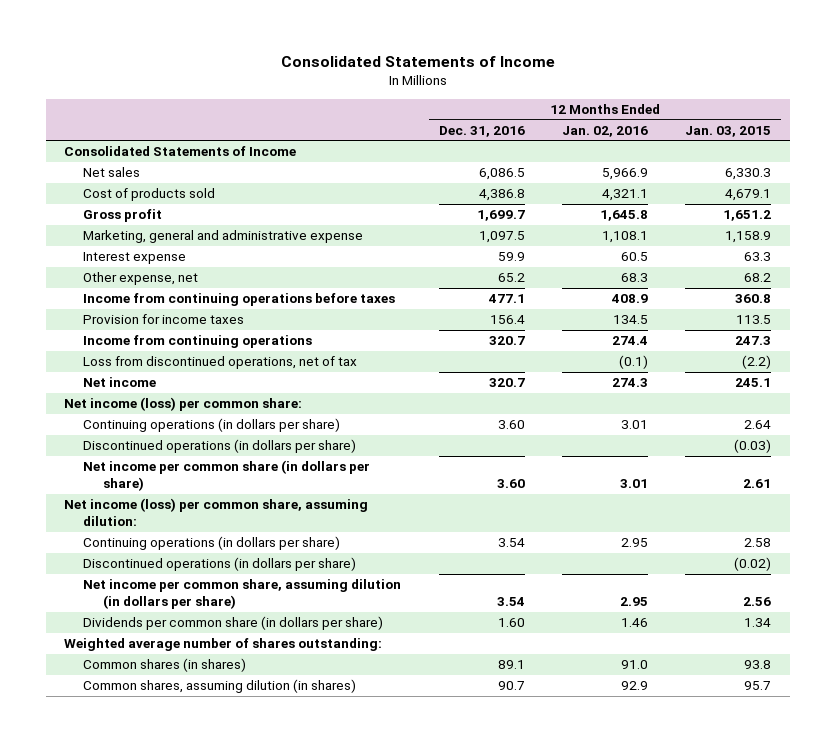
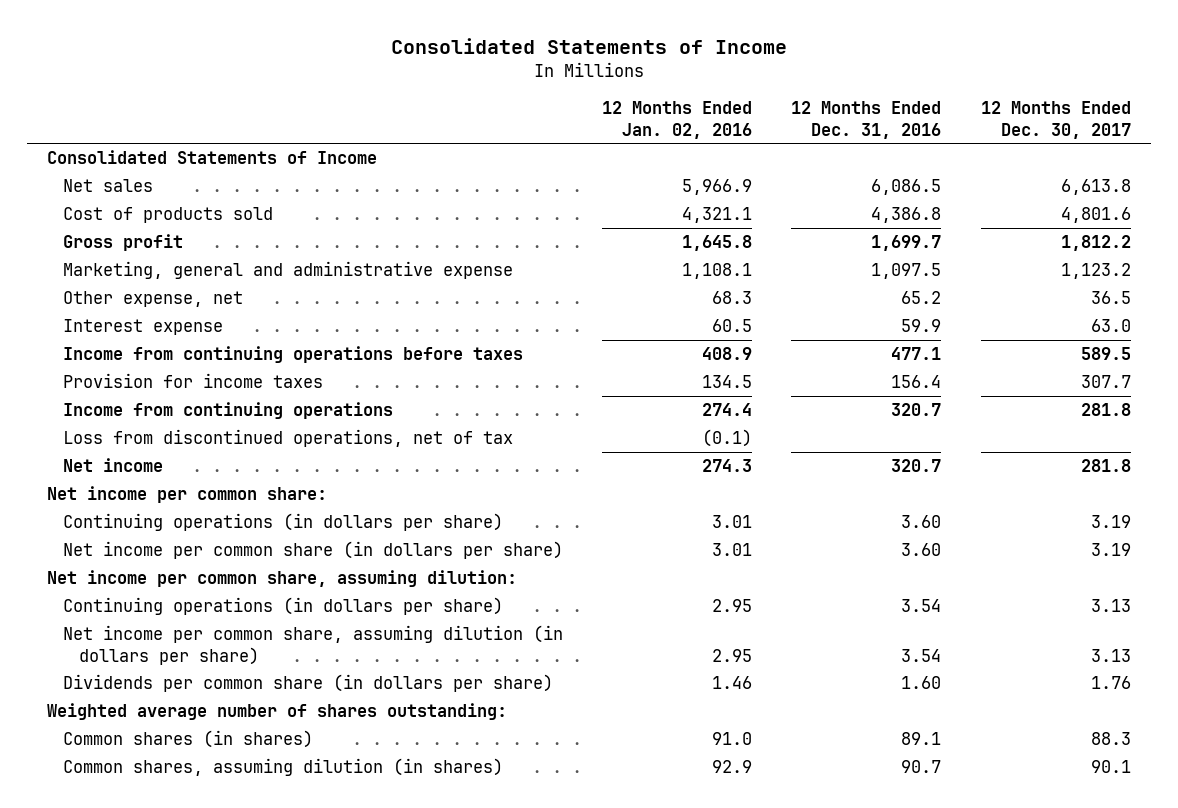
[685,125,772,137] Jan. 03, 2015 -> none
none -> [980,101,1131,139] 12 Months Ended Dec. 30, 2017
[83,252,187,265] Interest expense -> [62,319,223,336] Interest expense
[64,397,303,412] Net income (loss) per common share: -> [46,486,327,504] Net income per common share:
[83,439,357,454] Discontinued operations (in dollars per share) -> none
[64,498,369,527] Net income (loss) per common share, assuming dilution: -> [46,570,517,588] Net income per common share, assuming dilution:
[83,557,357,572] Discontinued operations (in dollars per share) -> none

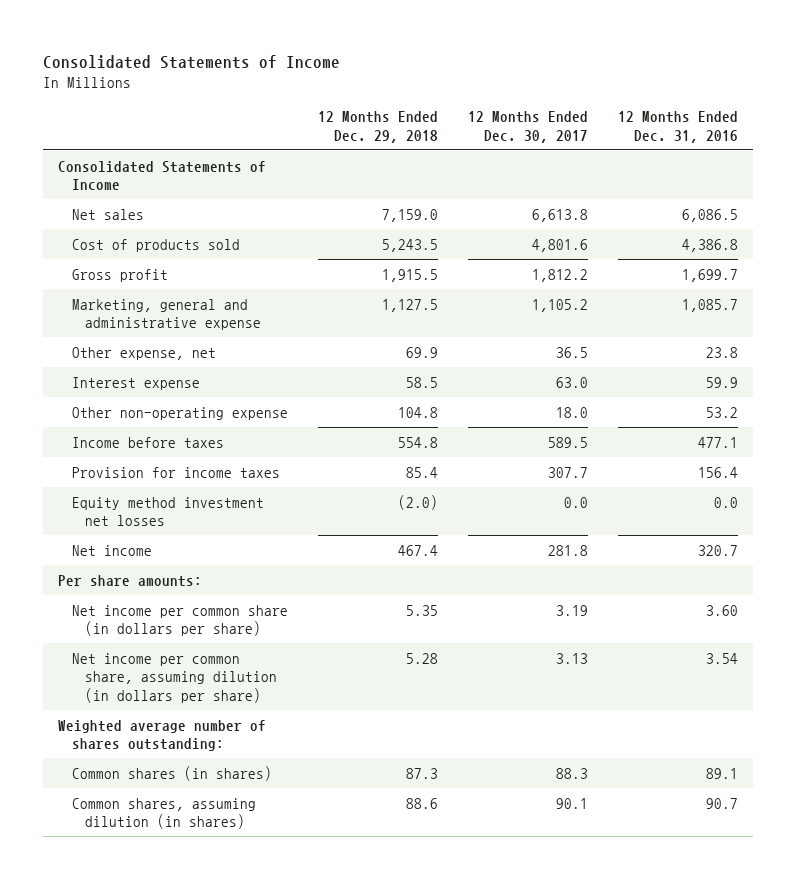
[602,101,753,139] 12 Months Ended Jan. 02, 2016 -> none
none -> [317,111,438,143] 12 Months Ended Dec. 29, 2018
[871,263,942,280] 1,097.5 -> [681,298,738,312] 1,085.7
[1060,263,1131,280] 1,123.2 -> [531,298,588,312] 1,105.2
[901,291,942,305] 65.2 -> [705,346,738,358] 23.8
none -> [71,406,288,420] Other non-operating expense
[62,346,523,364] Income from continuing operations before taxes -> [71,436,224,448] Income before taxes
[62,402,393,420] Income from continuing operations -> none
[62,429,513,448] Loss from discontinued operations, net of tax -> none
none -> [71,496,264,527] Equity method investment net losses
[46,486,327,504] Net income per common share: -> none
[62,513,503,532] Continuing operations (in dollars per share) -> none
none -> [58,574,203,587] Per share amounts:
[46,570,517,588] Net income per common share, assuming dilution: -> none
[62,597,503,616] Continuing operations (in dollars per share) -> none
[62,674,553,693] Dividends per common share (in dollars per share) -> none

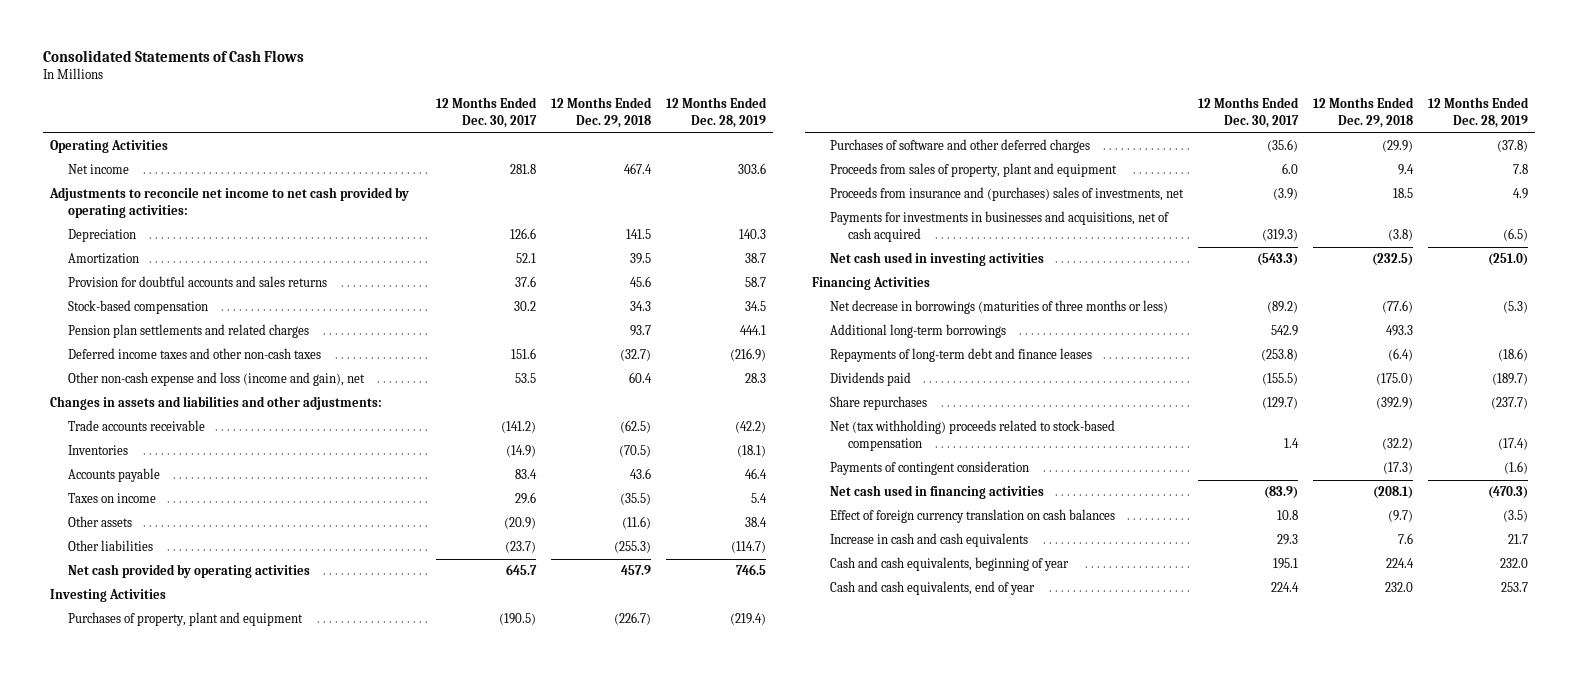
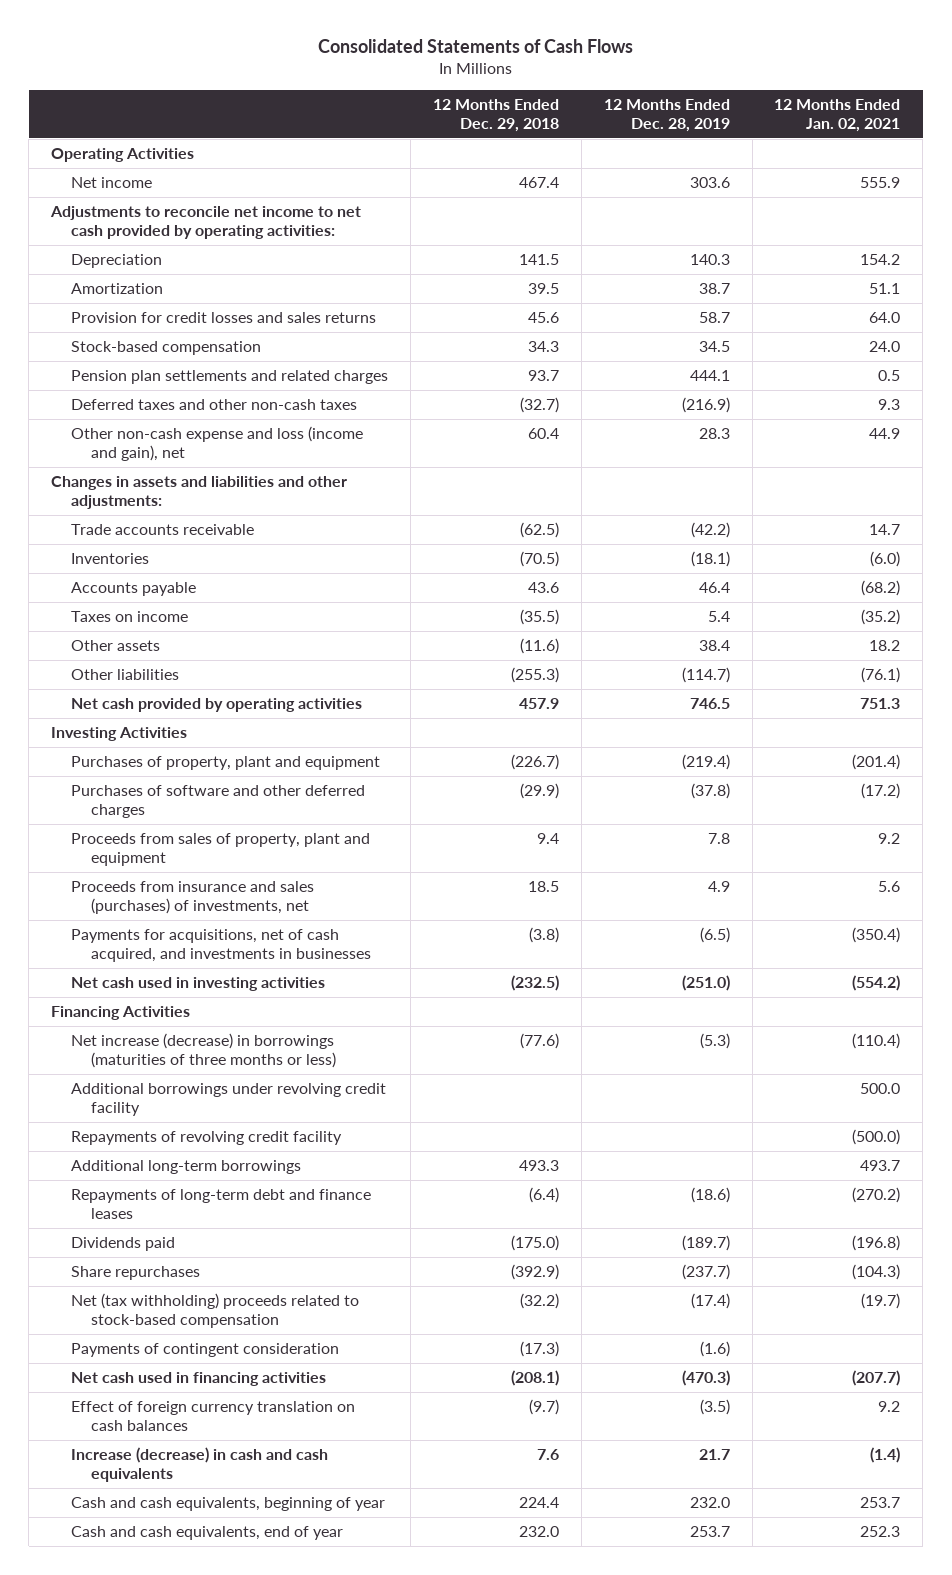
[435,97,537,128] 12 Months Ended Dec. 30, 2017 -> none
none -> [774,98,901,133] 12 Months Ended Jan. 02, 2021
[67,276,327,288] Provision for doubtful accounts and sales returns -> [71,312,377,324] Provision for credit losses and sales returns
[67,348,321,360] Deferred income taxes and other non-cash taxes -> [71,399,358,411] Deferred taxes and other non-cash taxes
[829,187,1184,202] Proceeds from insurance and (purchases) sales of investments, net -> [71,881,315,915] Proceeds from insurance and sales (purchases) of investments, net
[829,211,1169,242] Payments for investments in businesses and acquisitions, net of cash acquired -> [71,929,371,963] Payments for acquisitions, net of cash acquired, and investments in businesses
[829,300,1168,315] Net decrease in borrowings (maturities of three months or less) -> [71,1033,336,1069] Net increase (decrease) in borrowings (maturities of three months or less)
none -> [71,1083,387,1117] Additional borrowings under revolving credit facility
none -> [71,1131,343,1146] Repayments of revolving credit facility
[829,533,1028,548] Increase in cash and cash equivalents -> [71,1447,329,1483] Increase (decrease) in cash and cash equivalents

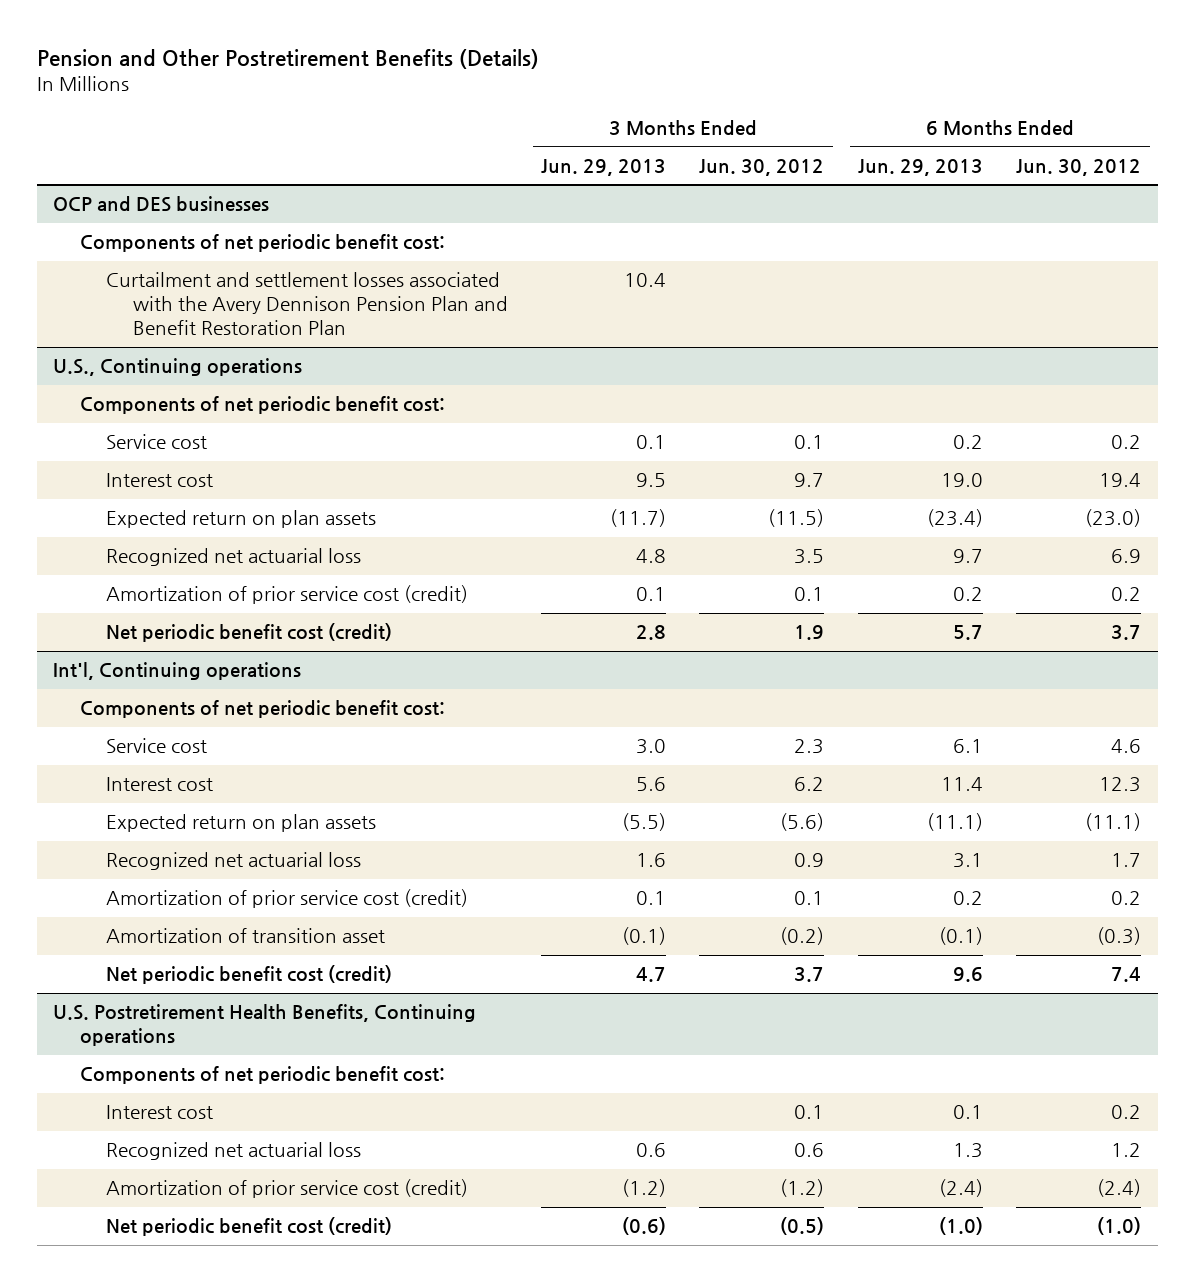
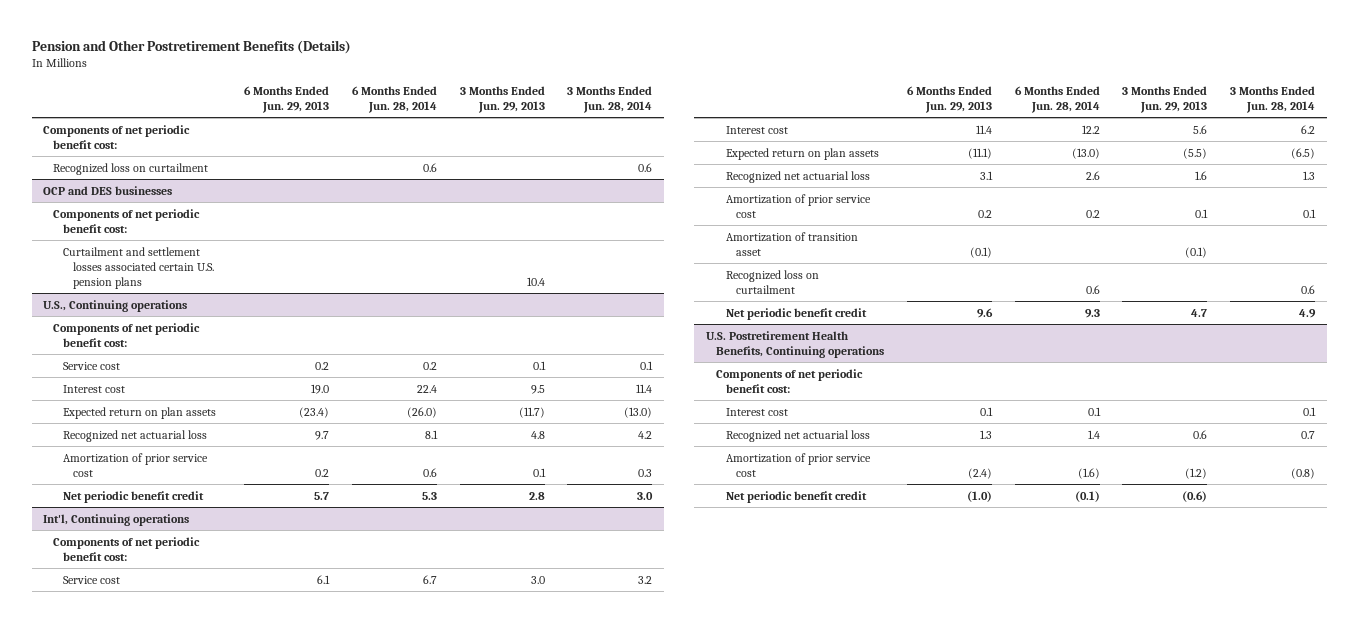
[699,158,825,176] Jun. 30, 2012 -> none
[1016,158,1142,176] Jun. 30, 2012 -> none
none -> [351,85,437,113] 6 Months Ended Jun. 28, 2014
none -> [567,85,653,113] 3 Months Ended Jun. 28, 2014
none -> [43,124,191,149] Components of net periodic benefit cost:
none -> [53,162,209,175] Recognized loss on curtailment
[106,272,508,336] Curtailment and settlement losses associated with the Avery Dennison Pension Plan and Benefit Restoration Plan -> [63,246,215,289] Curtailment and settlement losses associated certain U.S. pension plans
[106,585,469,605] Amortization of prior service cost (credit) -> [63,452,209,477] Amortization of prior service cost
[106,623,393,643] Net periodic benefit cost (credit) -> [63,490,205,503] Net periodic benefit credit
[106,889,469,909] Amortization of prior service cost (credit) -> [726,193,872,218] Amortization of prior service cost
none -> [726,269,820,294] Recognized loss on curtailment
[106,965,393,985] Net periodic benefit cost (credit) -> [726,307,868,320] Net periodic benefit credit
[106,1179,469,1199] Amortization of prior service cost (credit) -> [726,452,872,477] Amortization of prior service cost
[106,1217,393,1237] Net periodic benefit cost (credit) -> [726,490,868,503] Net periodic benefit credit

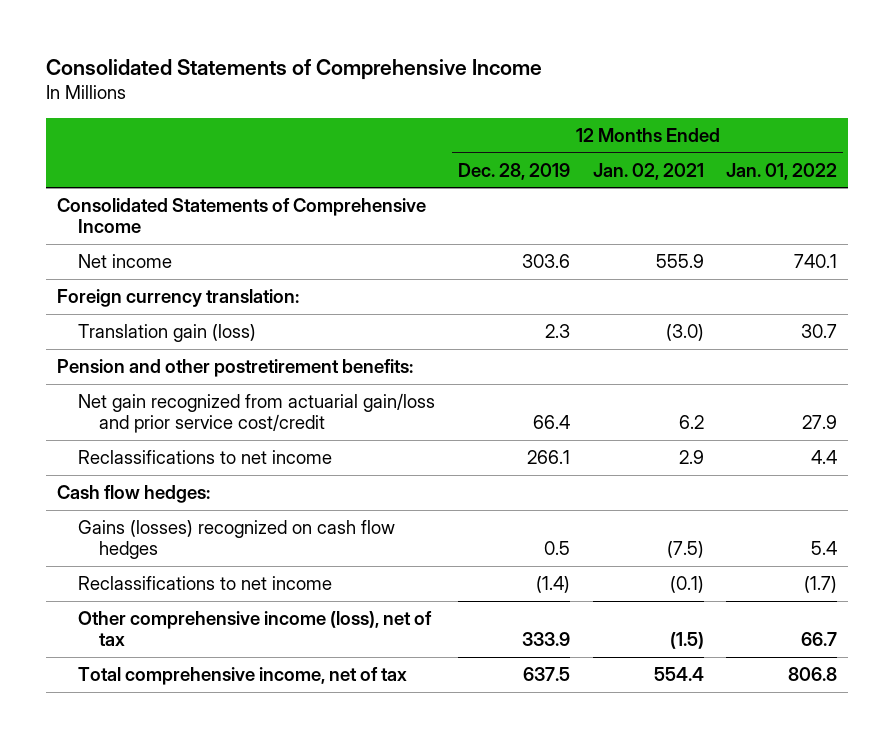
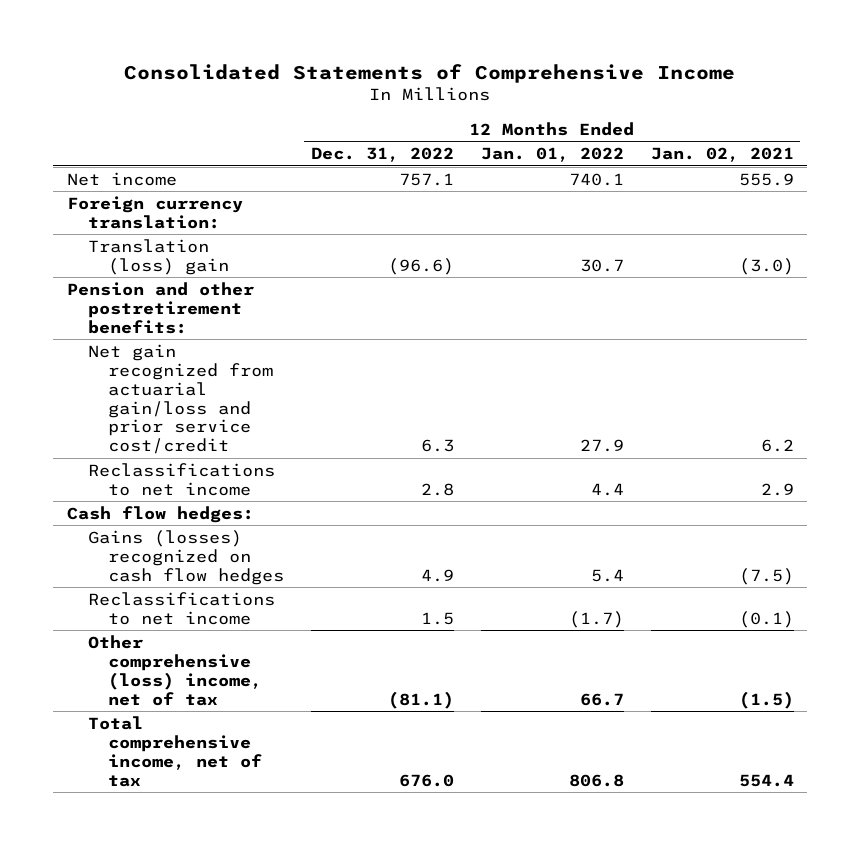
[457,162,570,180] Dec. 28, 2019 -> none
none -> [311,147,455,163] Dec. 31, 2022
[57,198,427,234] Consolidated Statements of Comprehensive Income -> none
[78,324,257,343] Translation gain (loss) -> [87,238,230,275] Translation (loss) gain
[78,611,433,647] Other comprehensive income (loss), net of tax -> [87,634,263,706] Other comprehensive (loss) income, net of tax

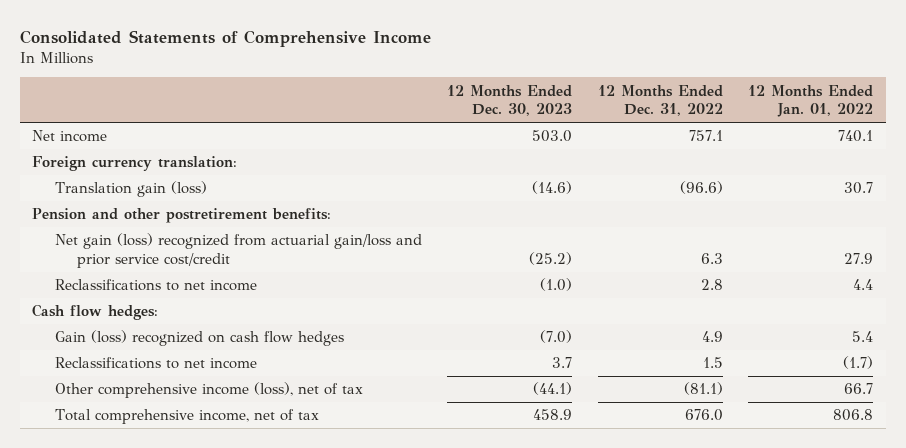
[650,147,794,163] Jan. 02, 2021 -> none
none -> [447,84,573,117] 12 Months Ended Dec. 30, 2023
[87,238,230,275] Translation (loss) gain -> [54,181,207,198] Translation gain (loss)
[87,343,274,455] Net gain recognized from actuarial gain/loss and prior service cost/credit -> [54,233,422,268] Net gain (loss) recognized from actuarial gain/loss and prior service cost/credit
[87,529,285,585] Gains (losses) recognized on cash flow hedges -> [54,330,344,347] Gain (loss) recognized on cash flow hedges
[87,634,263,706] Other comprehensive (loss) income, net of tax -> [54,382,363,399] Other comprehensive income (loss), net of tax

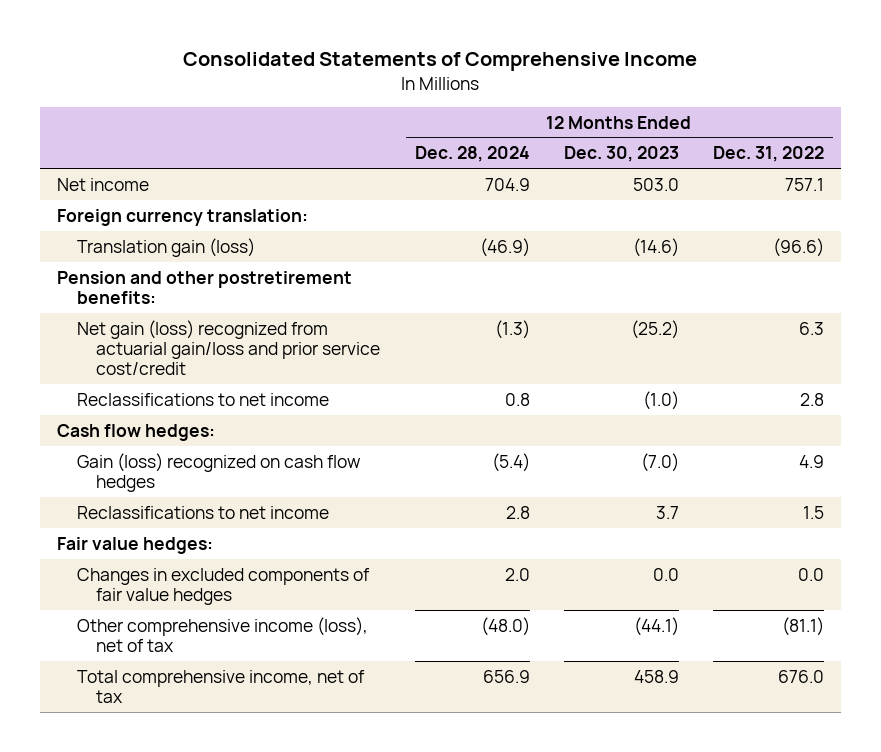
[748,84,874,118] 12 Months Ended Jan. 01, 2022 -> none
none -> [414,146,530,163] Dec. 28, 2024
none -> [56,536,213,554] Fair value hedges:
none -> [76,567,370,605] Changes in excluded components of fair value hedges

